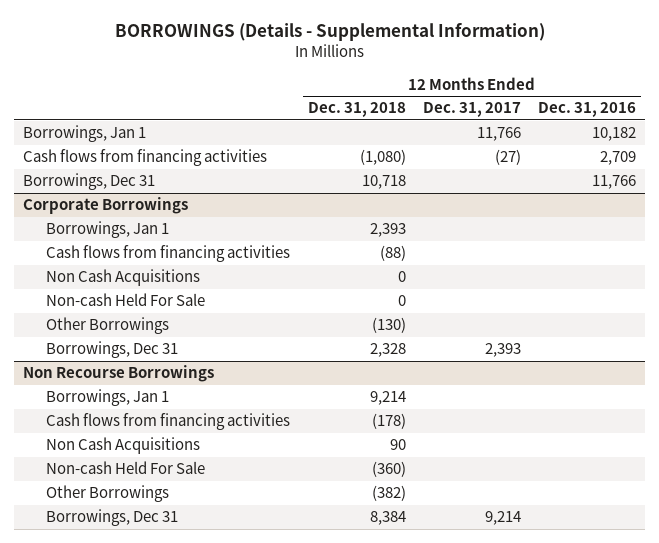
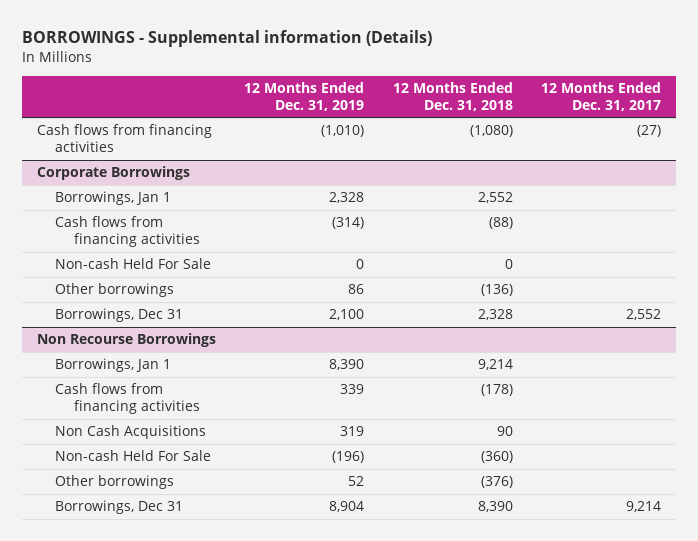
[114,23,545,42] BORROWINGS (Details - Supplemental Information) -> [22,30,433,48] BORROWINGS - Supplemental information (Details)
[538,102,637,118] Dec. 31, 2016 -> none
none -> [244,81,365,111] 12 Months Ended Dec. 31, 2019
[22,125,146,143] Borrowings, Jan 1 -> none
[22,173,155,191] Borrowings, Dec 31 -> none
[369,223,406,238] 2,393 -> [477,192,513,204] 2,552
[46,269,201,287] Non Cash Acquisitions -> none
[46,317,170,335] Other Borrowings -> [55,283,175,298] Other borrowings
[371,317,406,334] (130) -> [480,284,513,297] (136)
[484,343,521,358] 2,393 -> [626,309,662,321] 2,552
[46,485,170,503] Other Borrowings -> [55,475,175,490] Other borrowings
[371,485,406,502] (382) -> [480,476,513,489] (376)
[369,511,406,526] 8,384 -> [477,501,513,513] 8,390

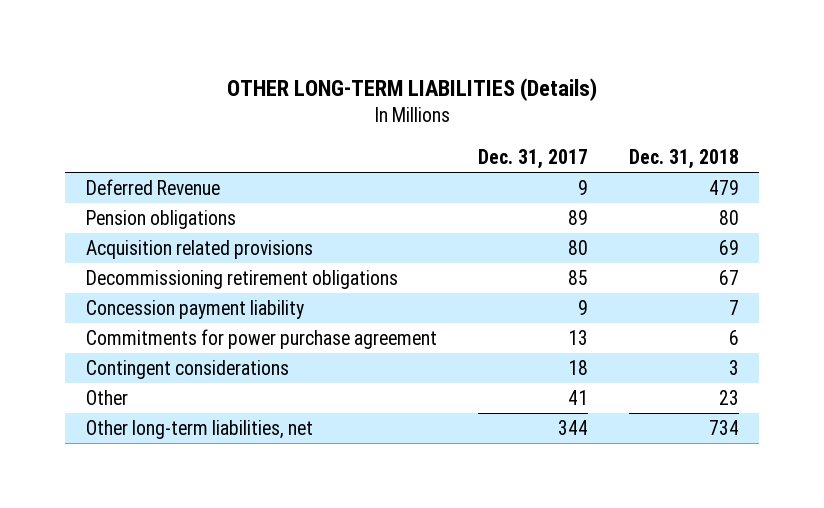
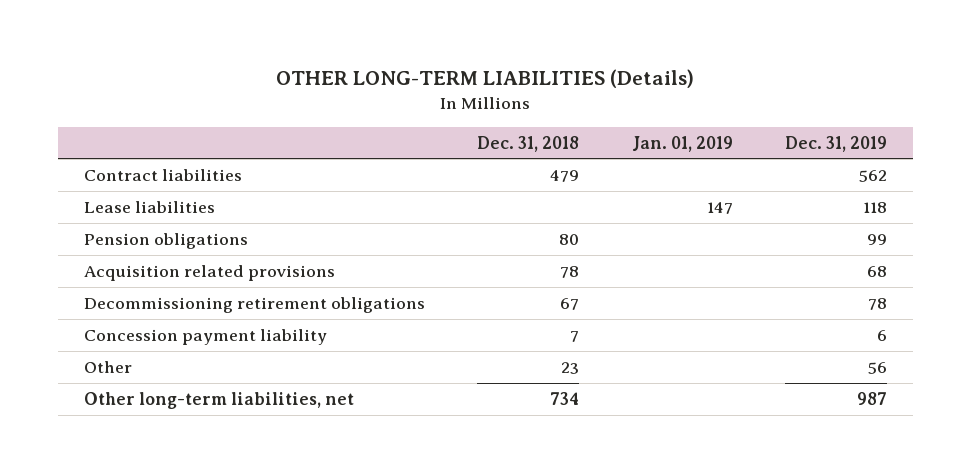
[477,148,588,169] Dec. 31, 2017 -> none
none -> [631,135,733,152] Jan. 01, 2019
none -> [785,135,888,152] Dec. 31, 2019
[85,179,220,196] Deferred Revenue -> [83,168,242,181] Contract liabilities
none -> [83,200,215,213] Lease liabilities
[718,240,739,256] 69 -> [560,265,580,278] 78
[85,329,437,350] Commitments for power purchase agreement -> none
[85,360,289,380] Contingent considerations -> none

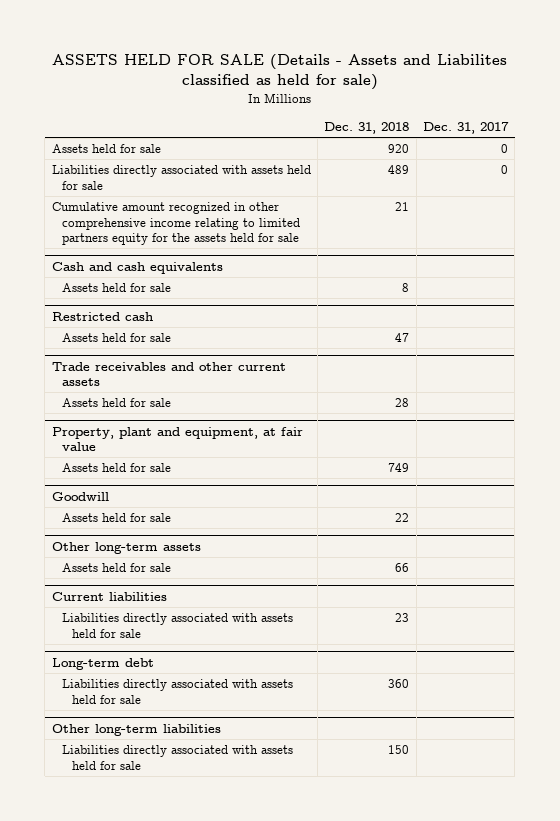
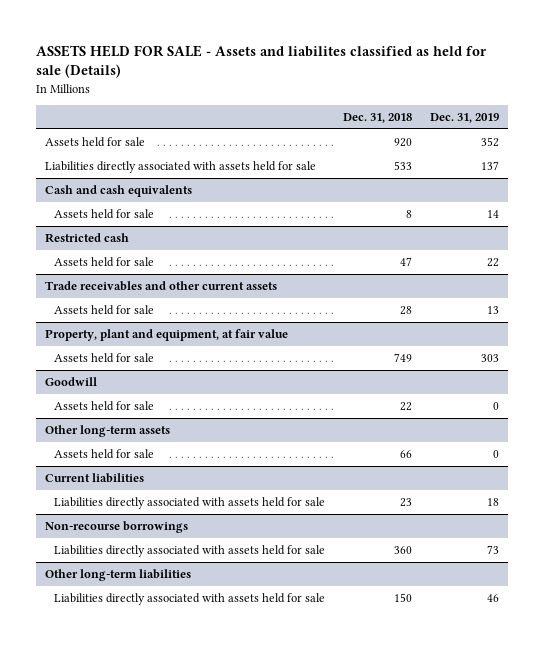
[51,54,507,91] ASSETS HELD FOR SALE (Details - Assets and Liabilites classified as held for sale) -> [36,44,488,79] ASSETS HELD FOR SALE - Assets and liabilites classified as held for sale (Details)
[423,122,510,135] Dec. 31, 2017 -> none
none -> [430,113,500,124] Dec. 31, 2019
[51,202,300,246] Cumulative amount recognized in other comprehensive income relating to limited partners equity for the assets held for sale -> none
[388,165,410,175] 489 -> [394,160,413,170] 533
[51,657,154,670] Long-term debt -> none
none -> [45,520,189,533] Non-recourse borrowings

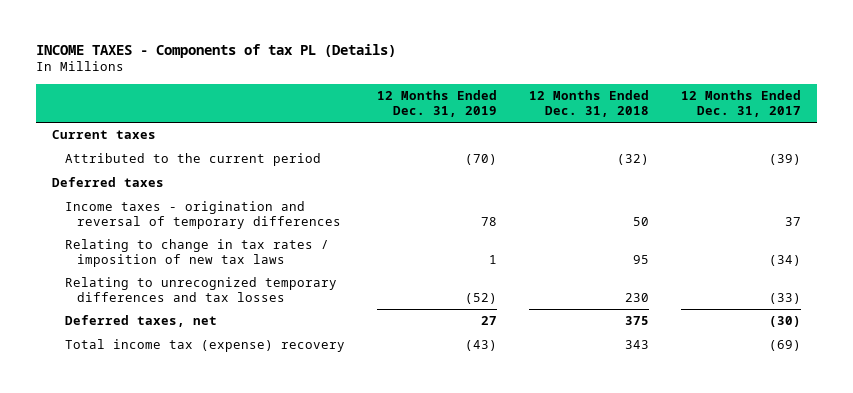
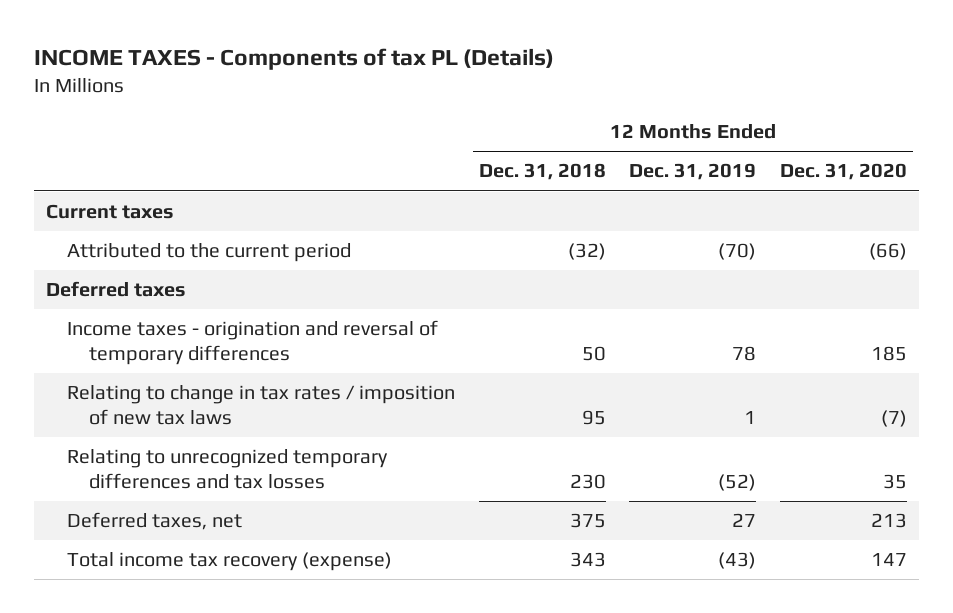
[681,89,802,117] 12 Months Ended Dec. 31, 2017 -> none
none -> [779,163,907,181] Dec. 31, 2020
[64,339,345,353] Total income tax (expense) recovery -> [67,552,393,572] Total income tax recovery (expense)

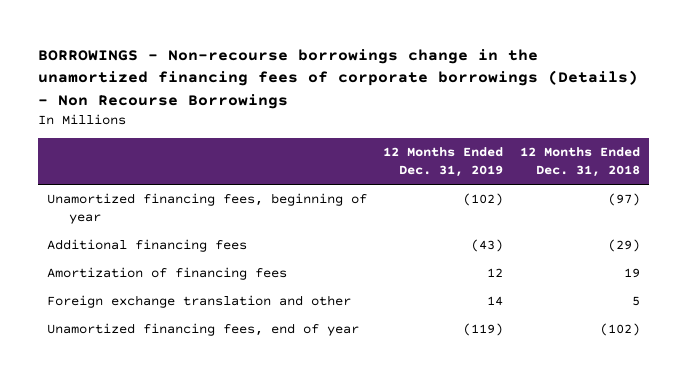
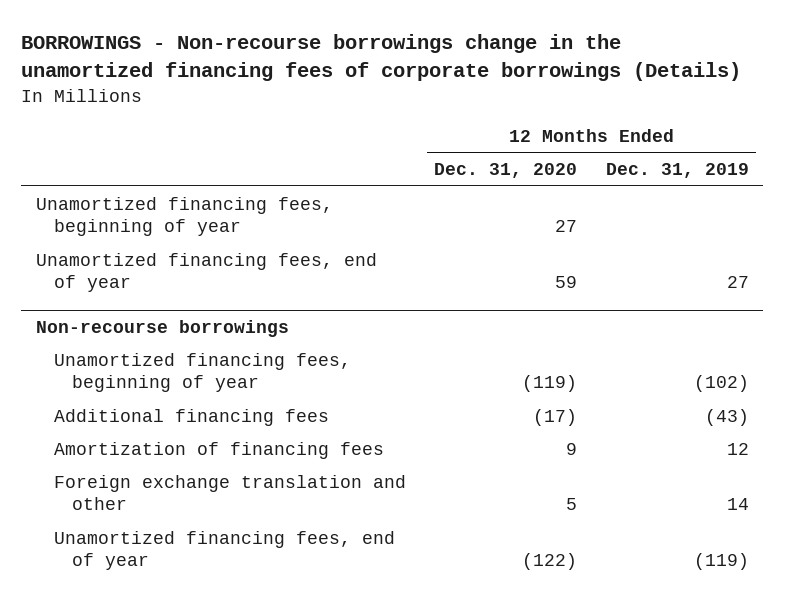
[38,49,639,109] BORROWINGS - Non-recourse borrowings change in the unamortized financing fees of corporate borrowings (Details) - Non Recourse Borrowings -> [21,34,742,82] BORROWINGS - Non-recourse borrowings change in the unamortized financing fees of corporate borrowings (Details)
[520,147,641,178] 12 Months Ended Dec. 31, 2018 -> none
none -> [434,163,578,179] Dec. 31, 2020
none -> [35,196,333,236] Unamortized financing fees, beginning of year
none -> [35,252,377,292] Unamortized financing fees, end of year
none -> [35,319,289,337] Non-recourse borrowings

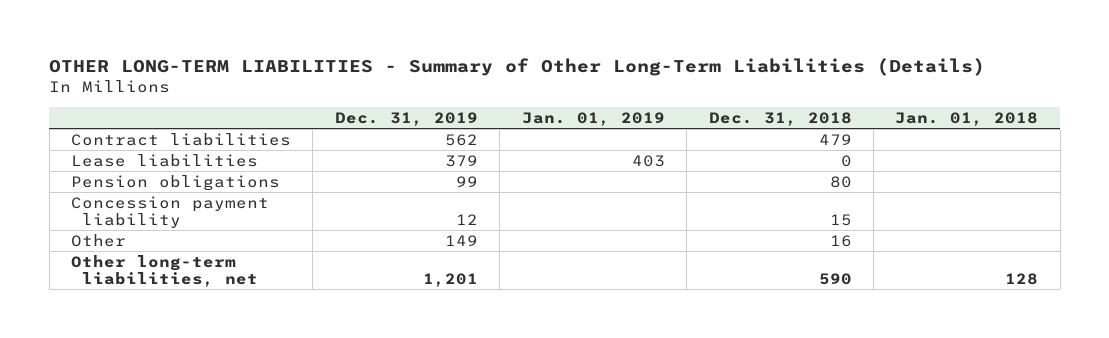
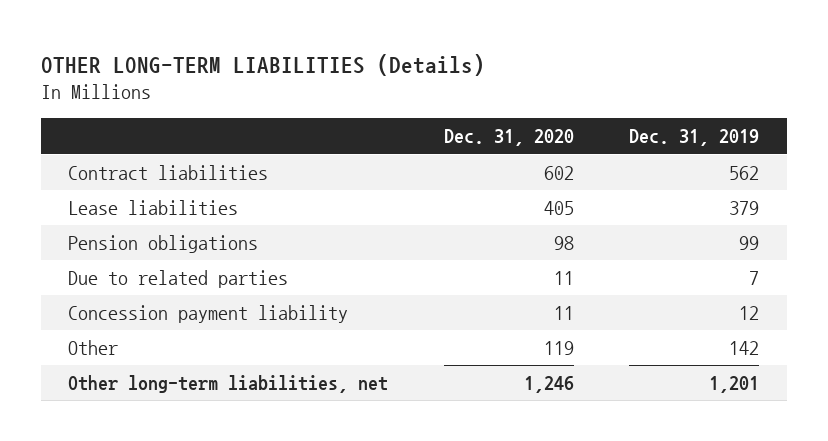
[49,58,986,77] OTHER LONG-TERM LIABILITIES - Summary of Other Long-Term Liabilities (Details) -> [40,53,485,76] OTHER LONG-TERM LIABILITIES (Details)
[521,111,665,126] Jan. 01, 2019 -> none
[708,111,852,126] Dec. 31, 2018 -> none
[895,111,1039,126] Jan. 01, 2018 -> none
none -> [443,129,574,147] Dec. 31, 2020
none -> [68,270,289,289] Due to related parties
[444,234,478,246] 149 -> [729,341,760,356] 142

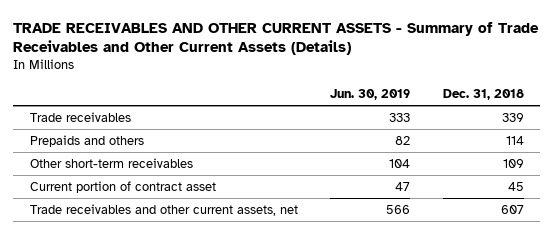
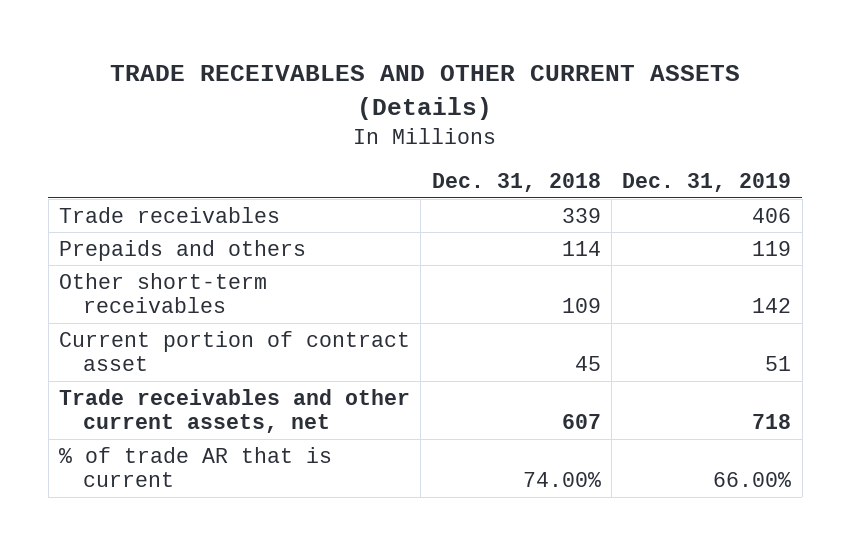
[13,21,540,56] TRADE RECEIVABLES AND OTHER CURRENT ASSETS - Summary of Trade Receivables and Other Current Assets (Details) -> [110,65,741,120] TRADE RECEIVABLES AND OTHER CURRENT ASSETS (Details)
[330,88,411,100] Jun. 30, 2019 -> none
none -> [622,173,792,193] Dec. 31, 2019
none -> [58,446,332,488] % of trade AR that is current

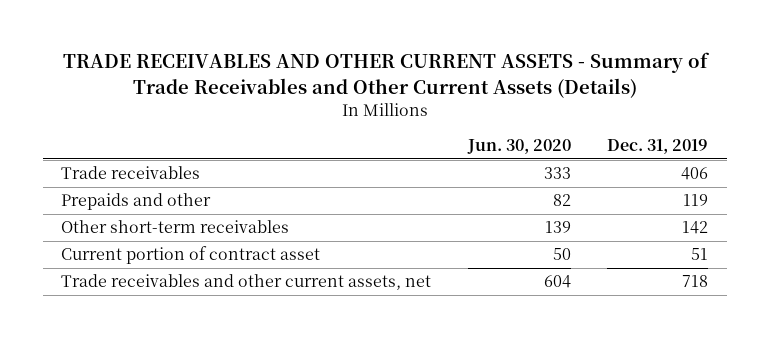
[110,65,741,120] TRADE RECEIVABLES AND OTHER CURRENT ASSETS (Details) -> [62,52,710,98] TRADE RECEIVABLES AND OTHER CURRENT ASSETS - Summary of Trade Receivables and Other Current Assets (Details)
[431,173,601,193] Dec. 31, 2018 -> none
none -> [466,139,571,155] Jun. 30, 2020
[58,239,306,261] Prepaids and others -> [61,193,212,211] Prepaids and other
[58,446,332,488] % of trade AR that is current -> none

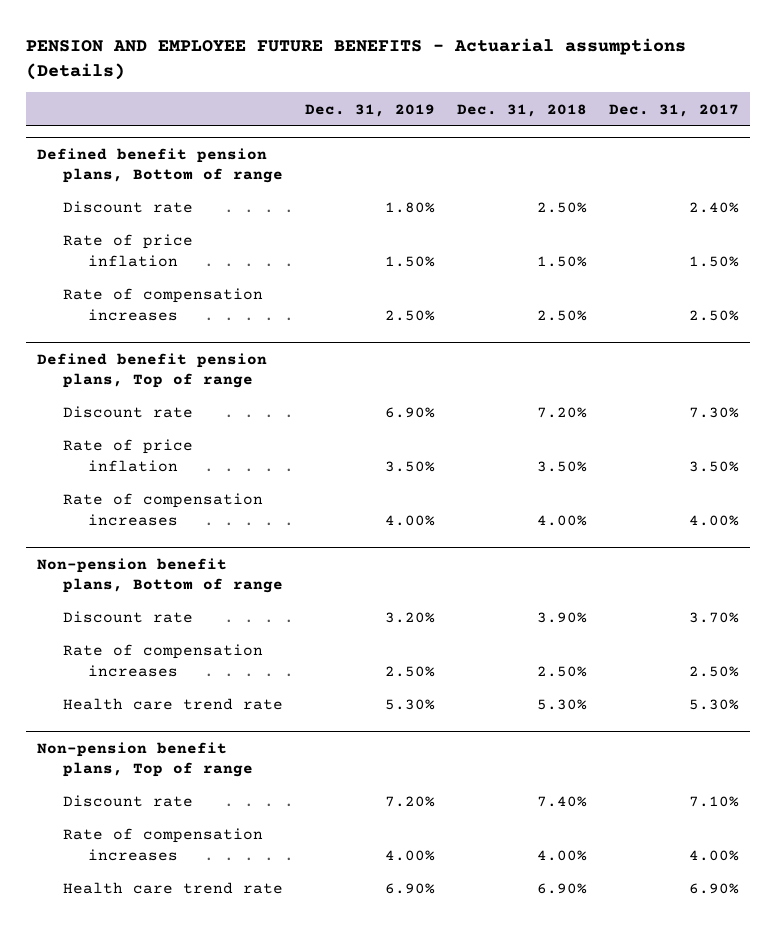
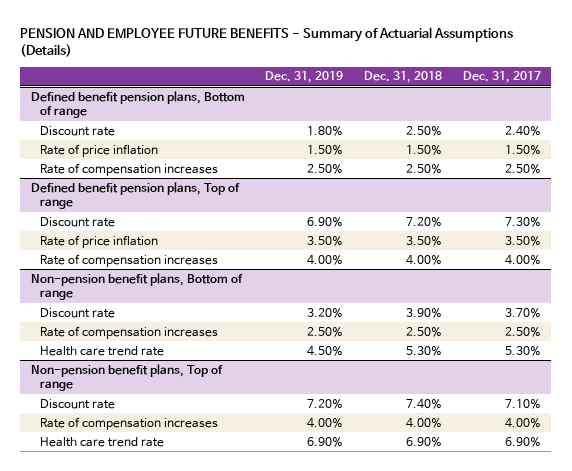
[25,37,686,81] PENSION AND EMPLOYEE FUTURE BENEFITS - Actuarial assumptions (Details) -> [20,26,514,58] PENSION AND EMPLOYEE FUTURE BENEFITS - Summary of Actuarial Assumptions (Details)
[384,699,435,711] 5.30% -> [307,345,344,356] 4.50%

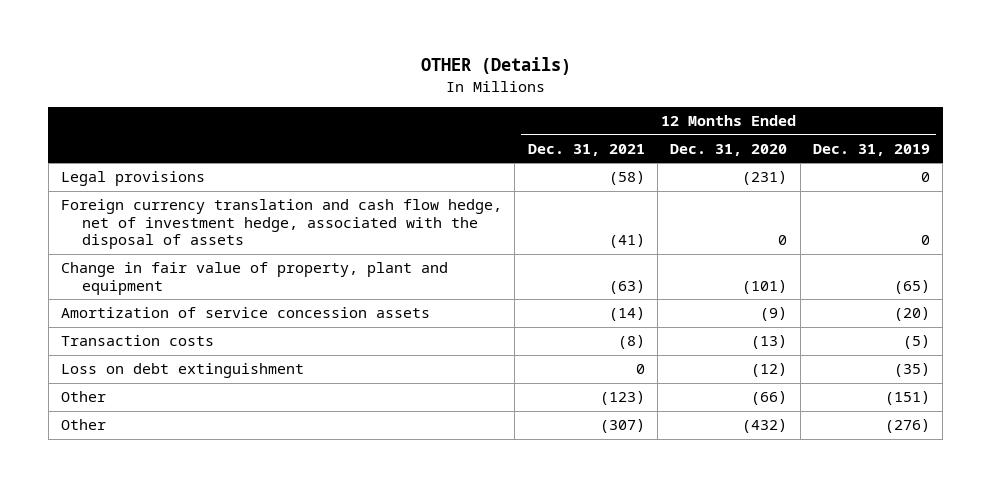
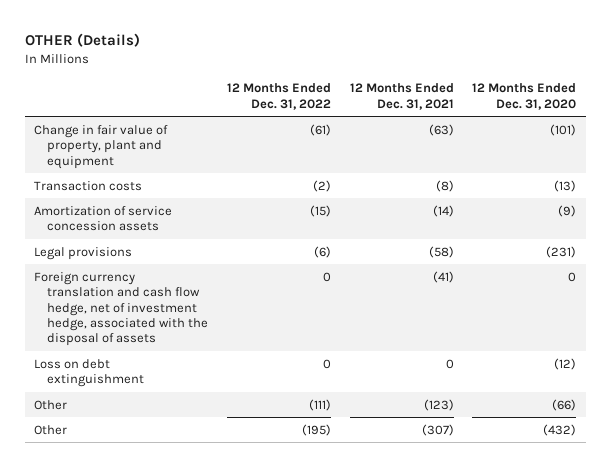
[812,143,930,156] Dec. 31, 2019 -> none
none -> [226,83,331,110] 12 Months Ended Dec. 31, 2022
[61,307,431,319] Amortization of service concession assets -> [33,205,172,232] Amortization of service concession assets
[61,171,206,187] Legal provisions -> [33,246,132,260] Legal provisions
[61,199,503,250] Foreign currency translation and cash flow hedge, net of investment hedge, associated with the disposal of assets -> [33,271,209,347] Foreign currency translation and cash flow hedge, net of investment hedge, associated with the disposal of assets

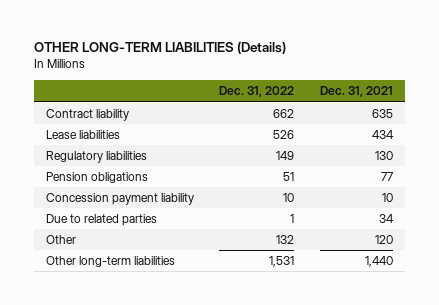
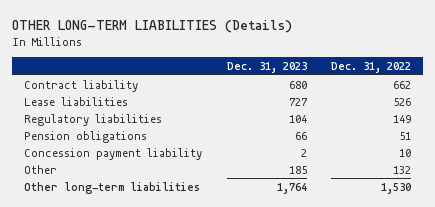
[319,86,393,98] Dec. 31, 2021 -> none
none -> [226,62,307,74] Dec. 31, 2023
[46,214,158,227] Due to related parties -> none
[269,256,295,268] 1,531 -> [381,182,412,194] 1,530

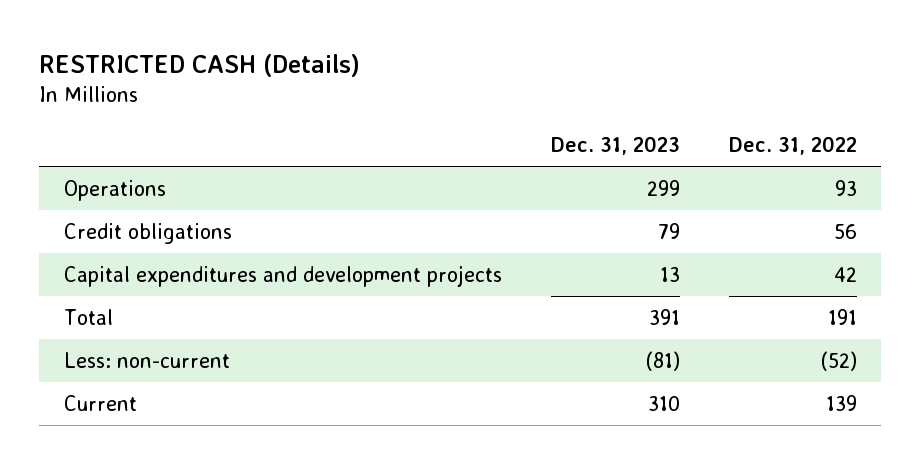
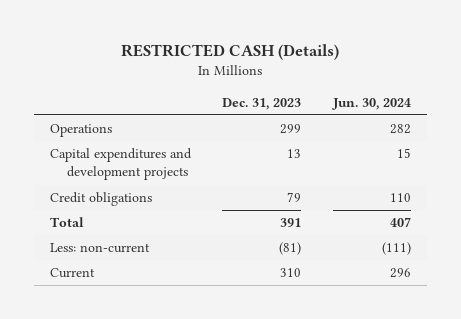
[728,136,857,156] Dec. 31, 2022 -> none
none -> [332,97,412,110] Jun. 30, 2024
[63,222,232,244] Credit obligations -> [49,192,152,207] Credit obligations

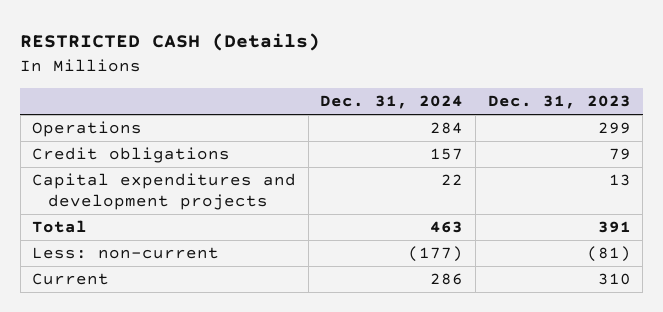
[332,97,412,110] Jun. 30, 2024 -> none
none -> [320,95,464,110] Dec. 31, 2024
[49,148,192,181] Capital expenditures and development projects -> [32,173,297,210] Capital expenditures and development projects

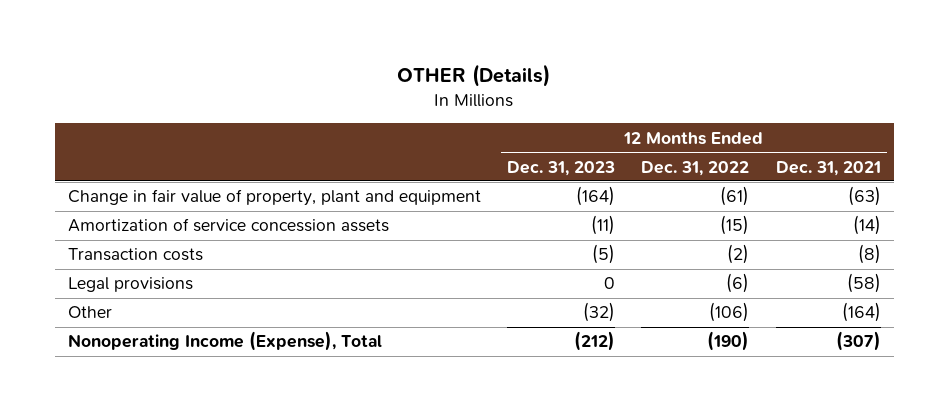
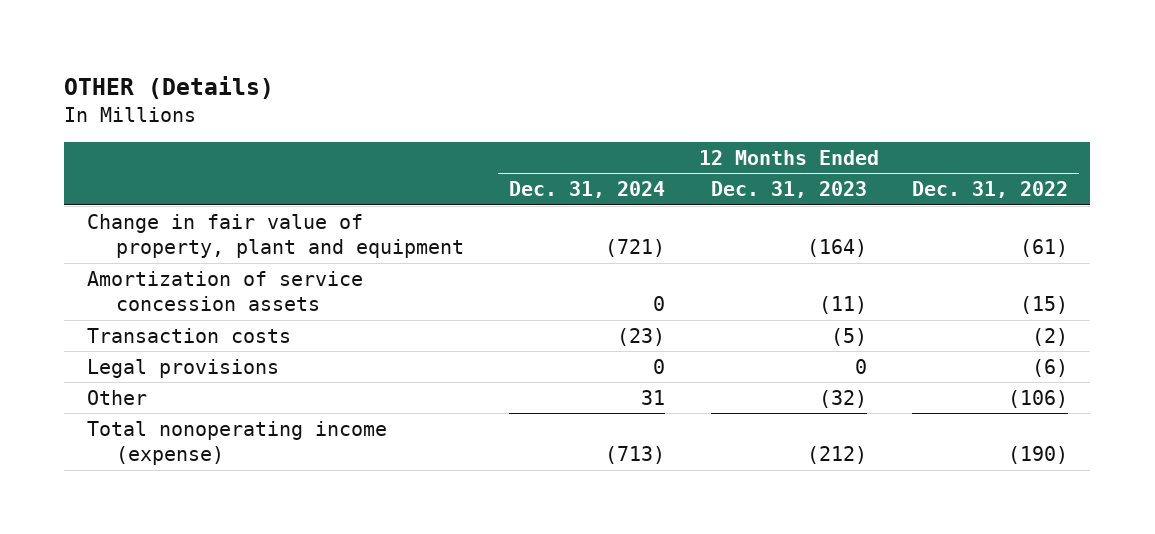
[775,160,881,176] Dec. 31, 2021 -> none
none -> [509,181,666,199] Dec. 31, 2024
[67,331,382,352] Nonoperating Income (Expense), Total -> [86,420,387,466] Total nonoperating income (expense)

